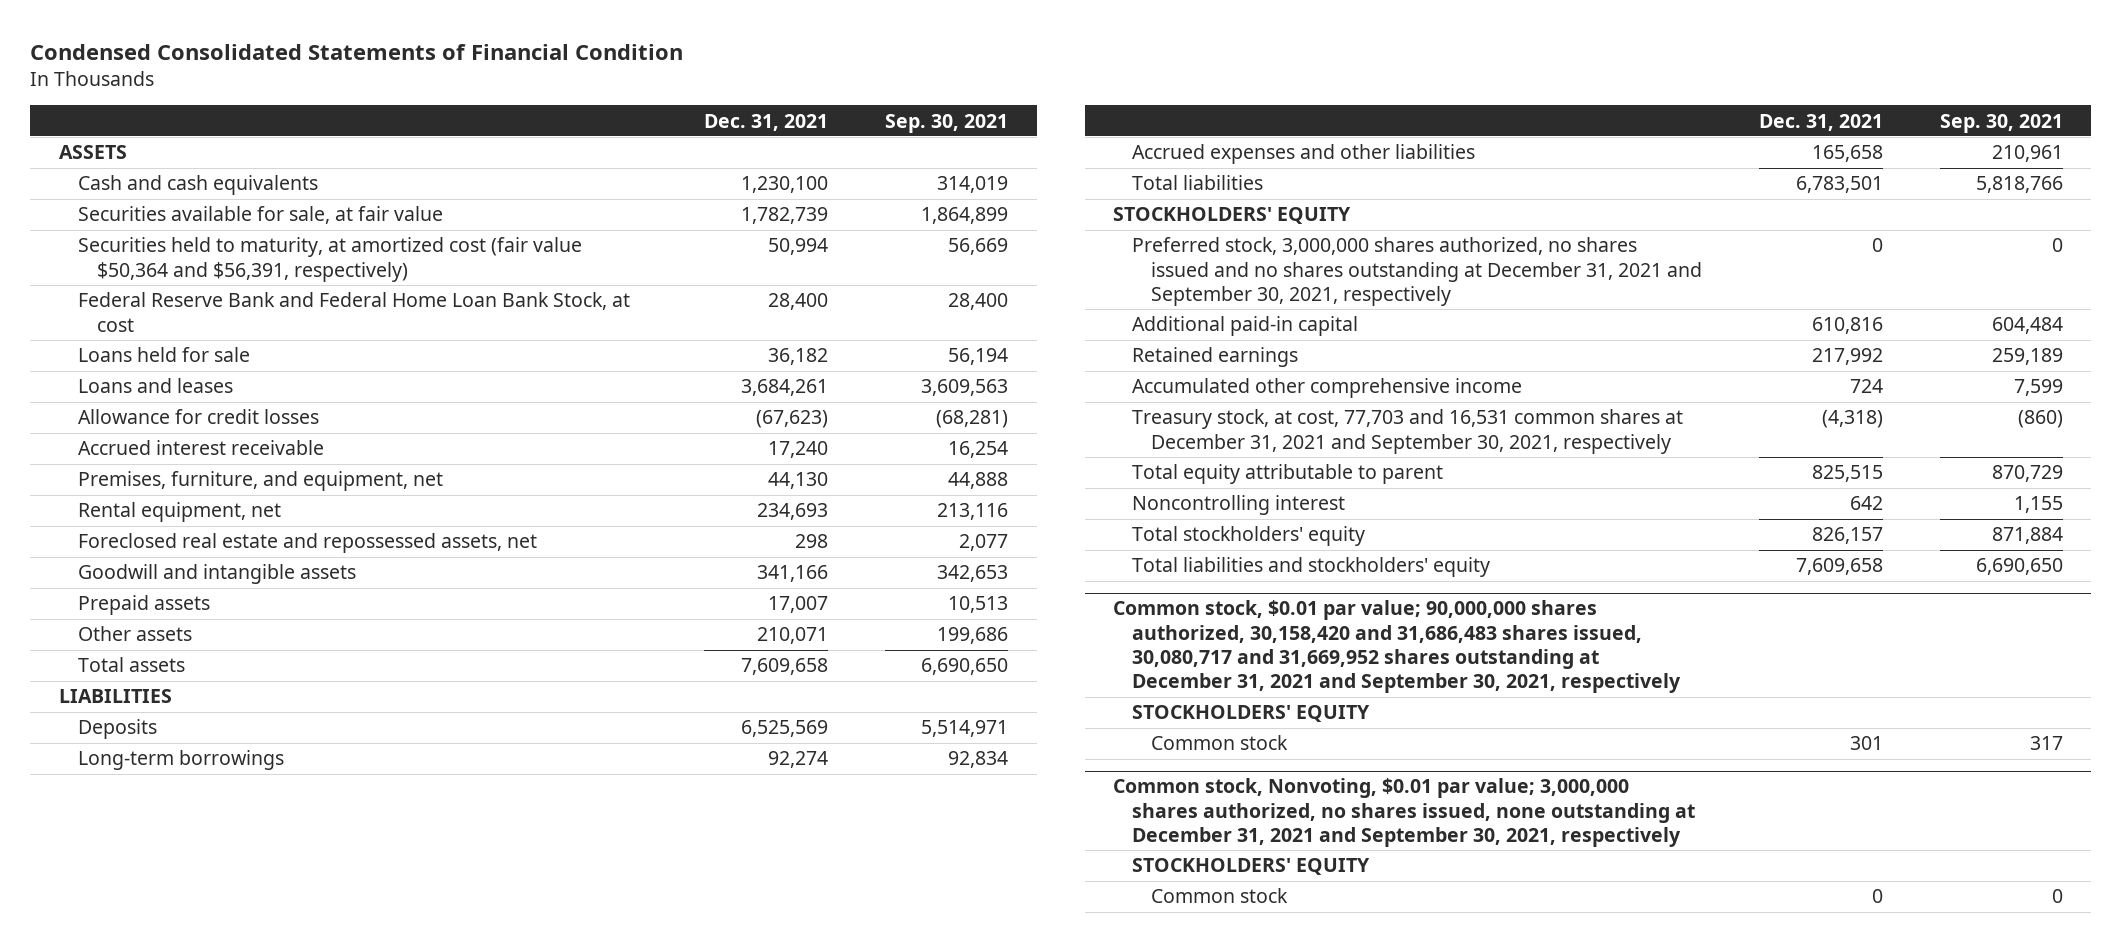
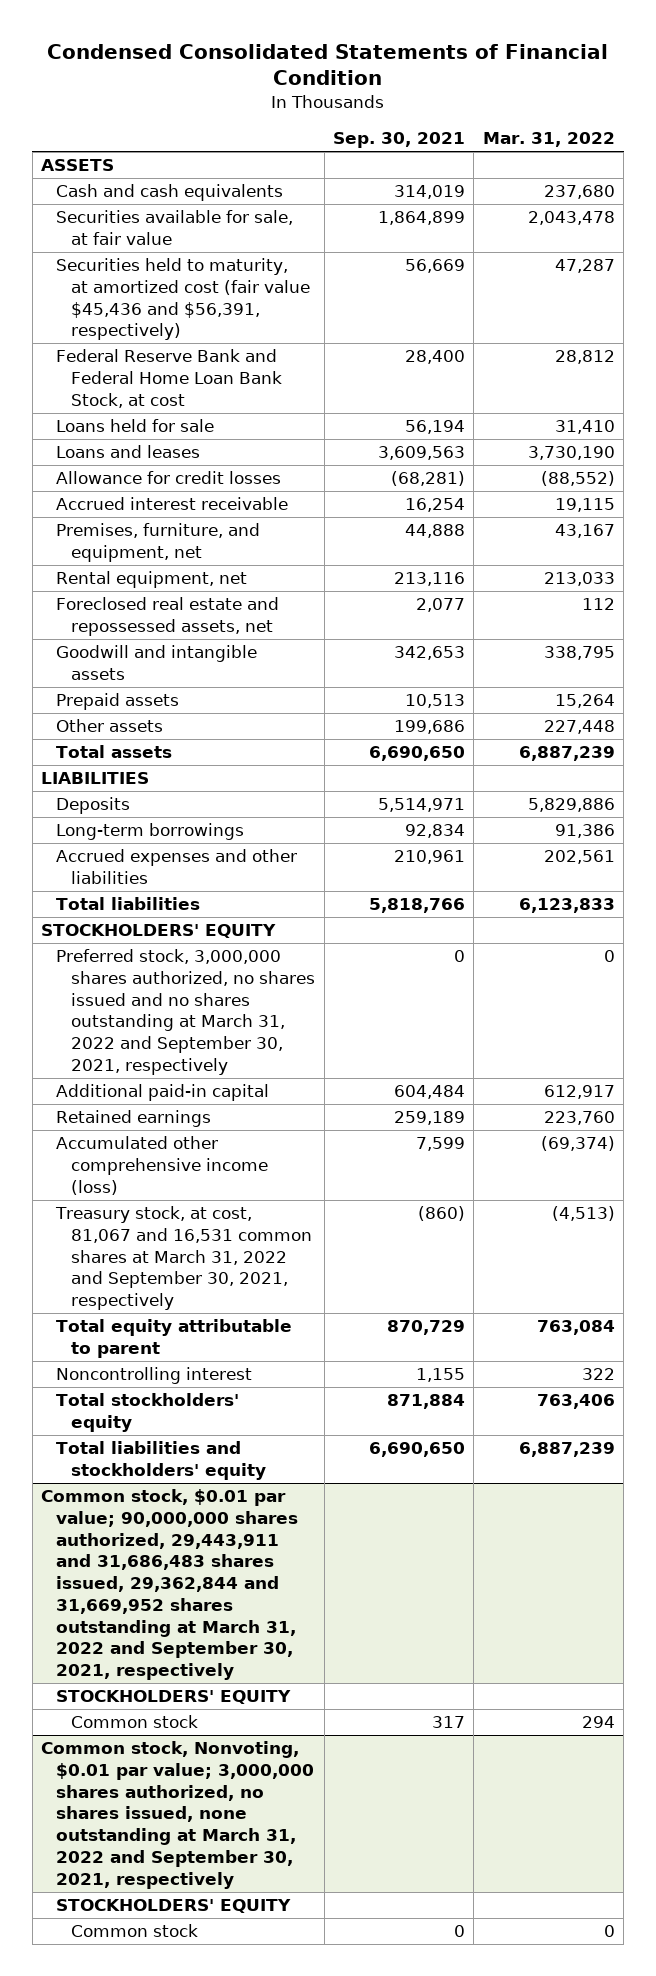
[704,113,829,131] Dec. 31, 2021 -> none
none -> [482,132,615,148] Mar. 31, 2022
[77,237,582,282] Securities held to maturity, at amortized cost (fair value $50,364 and $56,391, respectively) -> [56,258,311,341] Securities held to maturity, at amortized cost (fair value $45,436 and $56,391, respectively)
[1132,237,1703,306] Preferred stock, 3,000,000 shares authorized, no shares issued and no shares outstanding at December 31, 2021 and September 30, 2021, respectively -> [56,949,316,1075] Preferred stock, 3,000,000 shares authorized, no shares issued and no shares outstanding at March 31, 2022 and September 30, 2021, respectively
[1132,378,1523,399] Accumulated other comprehensive income -> [56,1136,269,1195] Accumulated other comprehensive income (loss)
[1132,409,1684,454] Treasury stock, at cost, 77,703 and 16,531 common shares at December 31, 2021 and September 30, 2021, respectively -> [55,1206,313,1311] Treasury stock, at cost, 81,067 and 16,531 common shares at March 31, 2022 and September 30, 2021, respectively
[1113,600,1682,694] Common stock, $0.01 par value; 90,000,000 shares authorized, 30,158,420 and 31,686,483 shares issued, 30,080,717 and 31,669,952 shares outstanding at December 31, 2021 and September 30, 2021, respectively -> [40,1489,299,1681] Common stock, $0.01 par value; 90,000,000 shares authorized, 29,443,911 and 31,686,483 shares issued, 29,362,844 and 31,669,952 shares outstanding at March 31, 2022 and September 30, 2021, respectively
[1113,778,1696,848] Common stock, Nonvoting, $0.01 par value; 3,000,000 shares authorized, no shares issued, none outstanding at December 31, 2021 and September 30, 2021, respectively -> [40,1741,315,1889] Common stock, Nonvoting, $0.01 par value; 3,000,000 shares authorized, no shares issued, none outstanding at March 31, 2022 and September 30, 2021, respectively

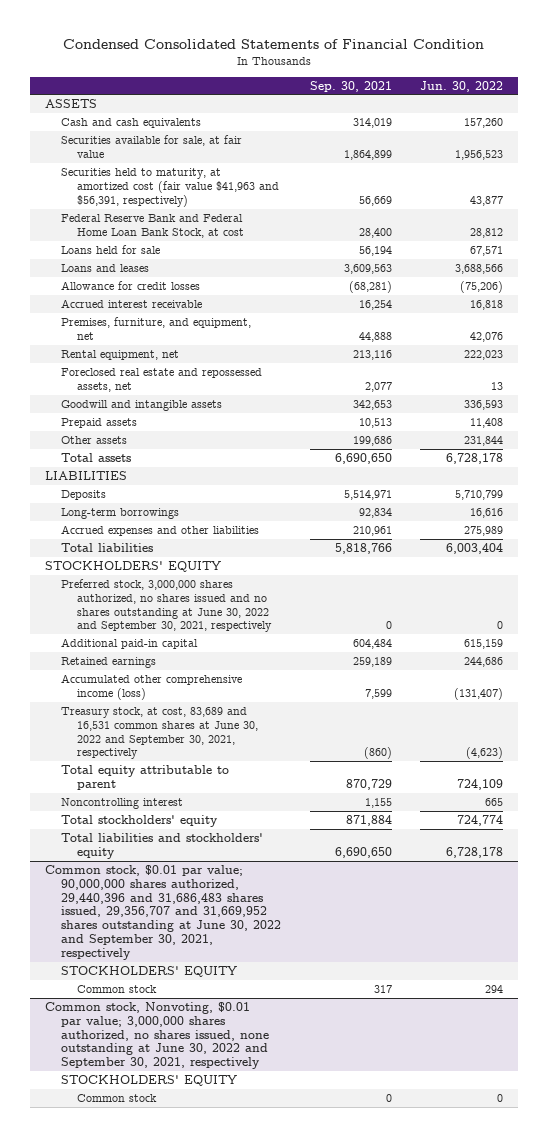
[482,132,615,148] Mar. 31, 2022 -> none
none -> [420,80,504,92] Jun. 30, 2022
[56,258,311,341] Securities held to maturity, at amortized cost (fair value $45,436 and $56,391, respectively) -> [61,168,280,207] Securities held to maturity, at amortized cost (fair value $41,963 and $56,391, respectively)
[56,949,316,1075] Preferred stock, 3,000,000 shares authorized, no shares issued and no shares outstanding at March 31, 2022 and September 30, 2021, respectively -> [61,579,273,633] Preferred stock, 3,000,000 shares authorized, no shares issued and no shares outstanding at June 30, 2022 and September 30, 2021, respectively
[55,1206,313,1311] Treasury stock, at cost, 81,067 and 16,531 common shares at March 31, 2022 and September 30, 2021, respectively -> [61,707,259,760] Treasury stock, at cost, 83,689 and 16,531 common shares at June 30, 2022 and September 30, 2021, respectively
[40,1489,299,1681] Common stock, $0.01 par value; 90,000,000 shares authorized, 29,443,911 and 31,686,483 shares issued, 29,362,844 and 31,669,952 shares outstanding at March 31, 2022 and September 30, 2021, respectively -> [44,865,282,960] Common stock, $0.01 par value; 90,000,000 shares authorized, 29,440,396 and 31,686,483 shares issued, 29,356,707 and 31,669,952 shares outstanding at June 30, 2022 and September 30, 2021, respectively
[40,1741,315,1889] Common stock, Nonvoting, $0.01 par value; 3,000,000 shares authorized, no shares issued, none outstanding at March 31, 2022 and September 30, 2021, respectively -> [44,1002,270,1070] Common stock, Nonvoting, $0.01 par value; 3,000,000 shares authorized, no shares issued, none outstanding at June 30, 2022 and September 30, 2021, respectively

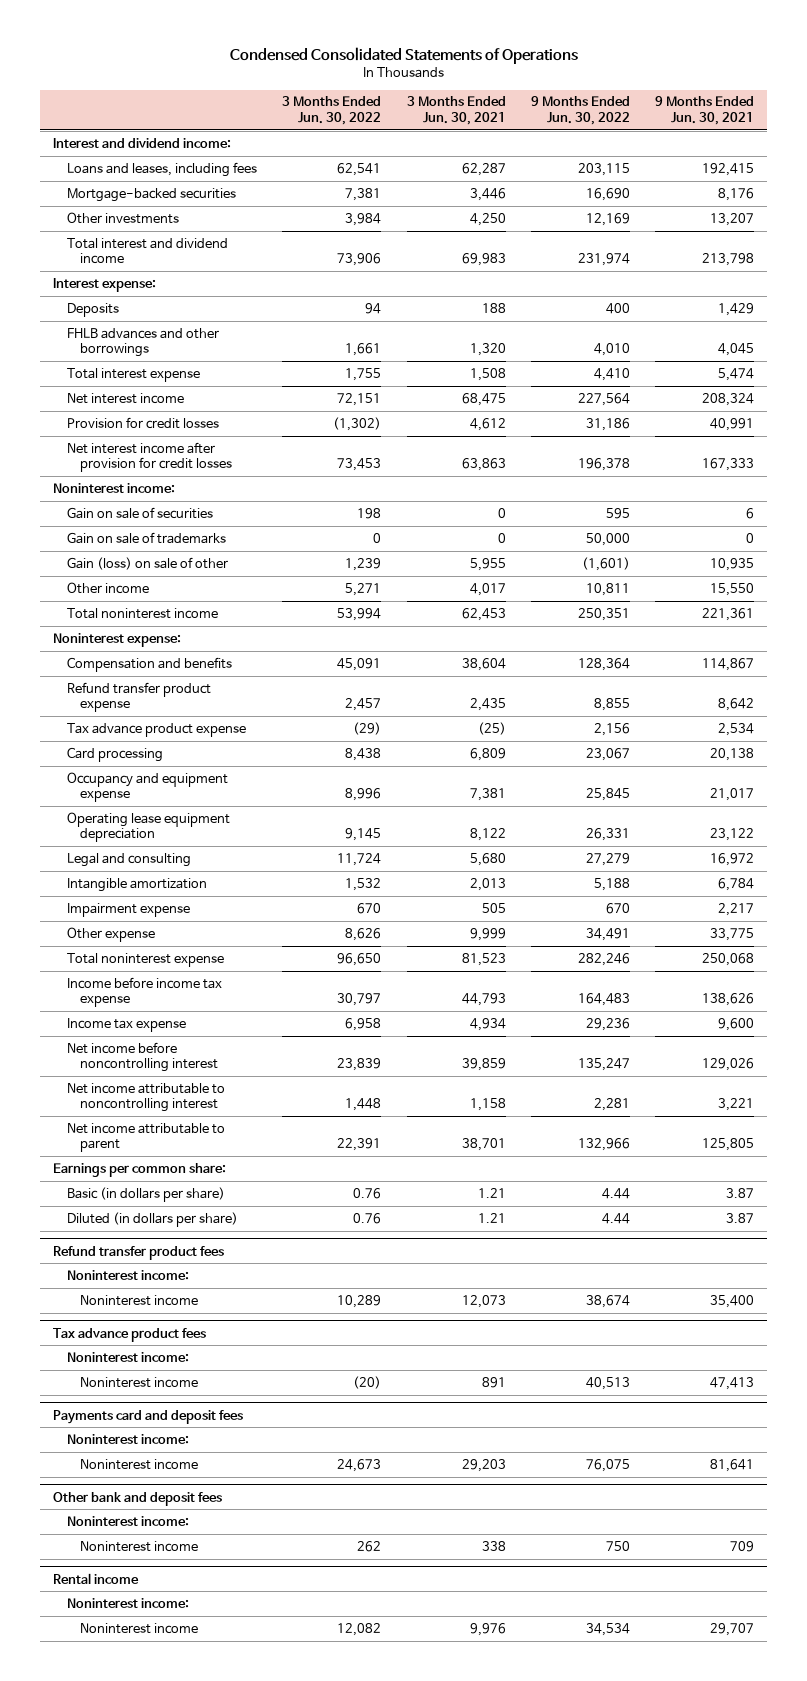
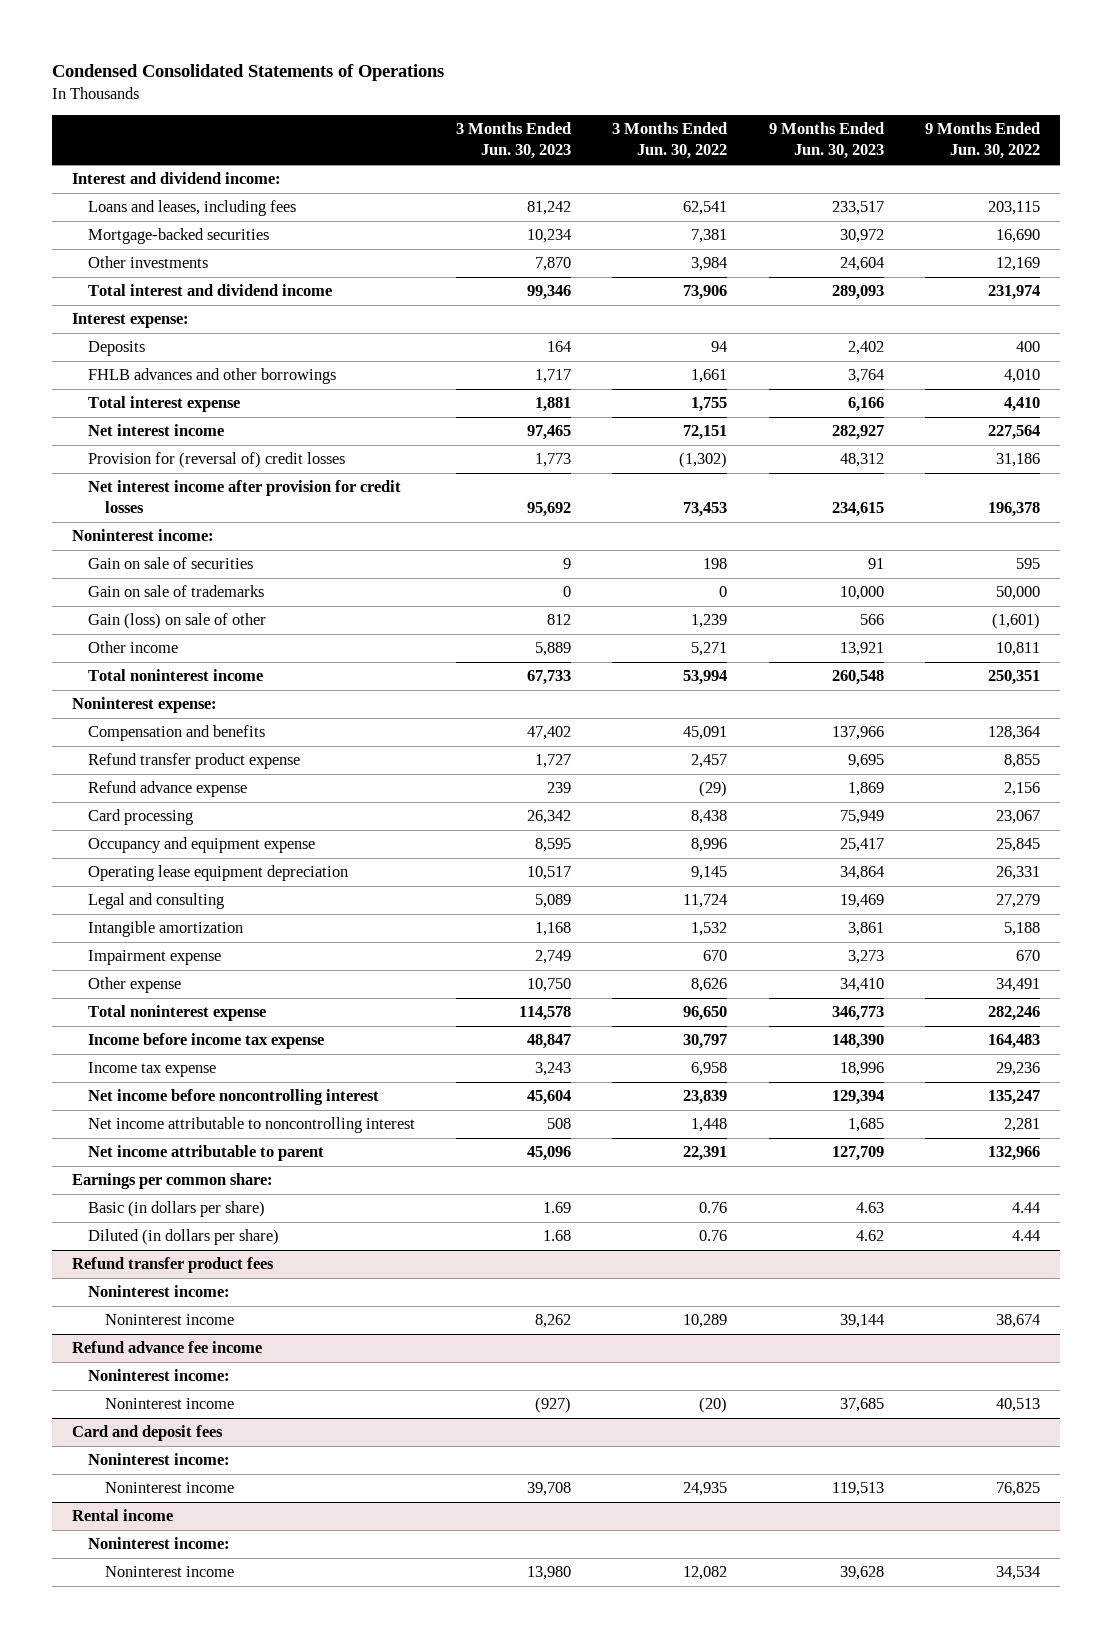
[406,96,506,125] 3 Months Ended Jun. 30, 2021 -> none
[655,96,755,125] 9 Months Ended Jun. 30, 2021 -> none
none -> [456,122,572,160] 3 Months Ended Jun. 30, 2023
none -> [768,122,884,160] 9 Months Ended Jun. 30, 2023
[66,416,219,429] Provision for credit losses -> [88,452,346,469] Provision for (reversal of) credit losses
[66,722,246,737] Tax advance product expense -> [88,781,248,798] Refund advance expense
[52,1327,206,1342] Tax advance product fees -> none
none -> [72,1341,263,1354] Refund advance fee income
[66,1433,189,1444] Noninterest income: -> none
[80,1458,199,1470] Noninterest income -> none
[52,1491,222,1506] Other bank and deposit fees -> none
[52,1409,243,1424] Payments card and deposit fees -> [72,1425,224,1442] Card and deposit fees
[357,1540,382,1552] 262 -> [683,1482,728,1497] 24,935
[605,1540,630,1551] 750 -> [995,1482,1040,1497] 76,825

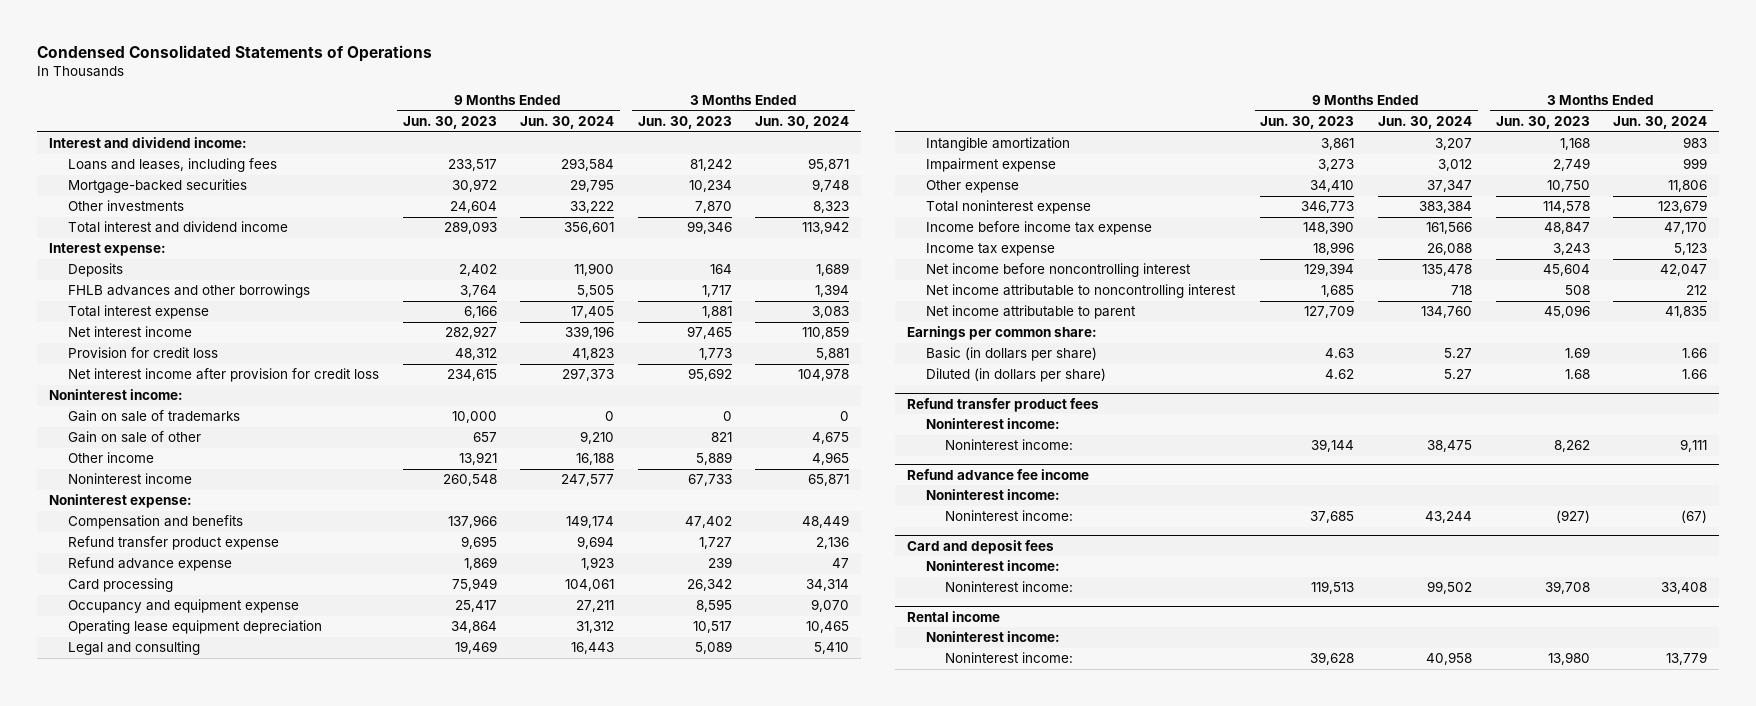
[612,122,728,160] 3 Months Ended Jun. 30, 2022 -> none
[924,122,1040,160] 9 Months Ended Jun. 30, 2022 -> none
none -> [520,116,615,130] Jun. 30, 2024
none -> [755,116,850,130] Jun. 30, 2024
[88,452,346,469] Provision for (reversal of) credit losses -> [68,347,219,359] Provision for credit loss
[88,480,402,514] Net interest income after provision for credit losses -> [68,368,380,383] Net interest income after provision for credit loss
[88,557,254,570] Gain on sale of securities -> none
[88,613,267,630] Gain (loss) on sale of other -> [68,431,202,444] Gain on sale of other
[547,614,572,626] 812 -> [710,432,732,443] 821
[859,614,884,626] 566 -> [472,432,497,443] 657
[88,669,264,682] Total noninterest income -> [68,473,193,485] Noninterest income
[104,1314,234,1326] Noninterest income -> [945,439,1074,451] Noninterest income:
[104,1398,234,1410] Noninterest income -> [945,510,1074,522] Noninterest income:
[104,1482,234,1494] Noninterest income -> [945,581,1074,593] Noninterest income:
[104,1566,234,1578] Noninterest income -> [945,652,1074,664] Noninterest income:

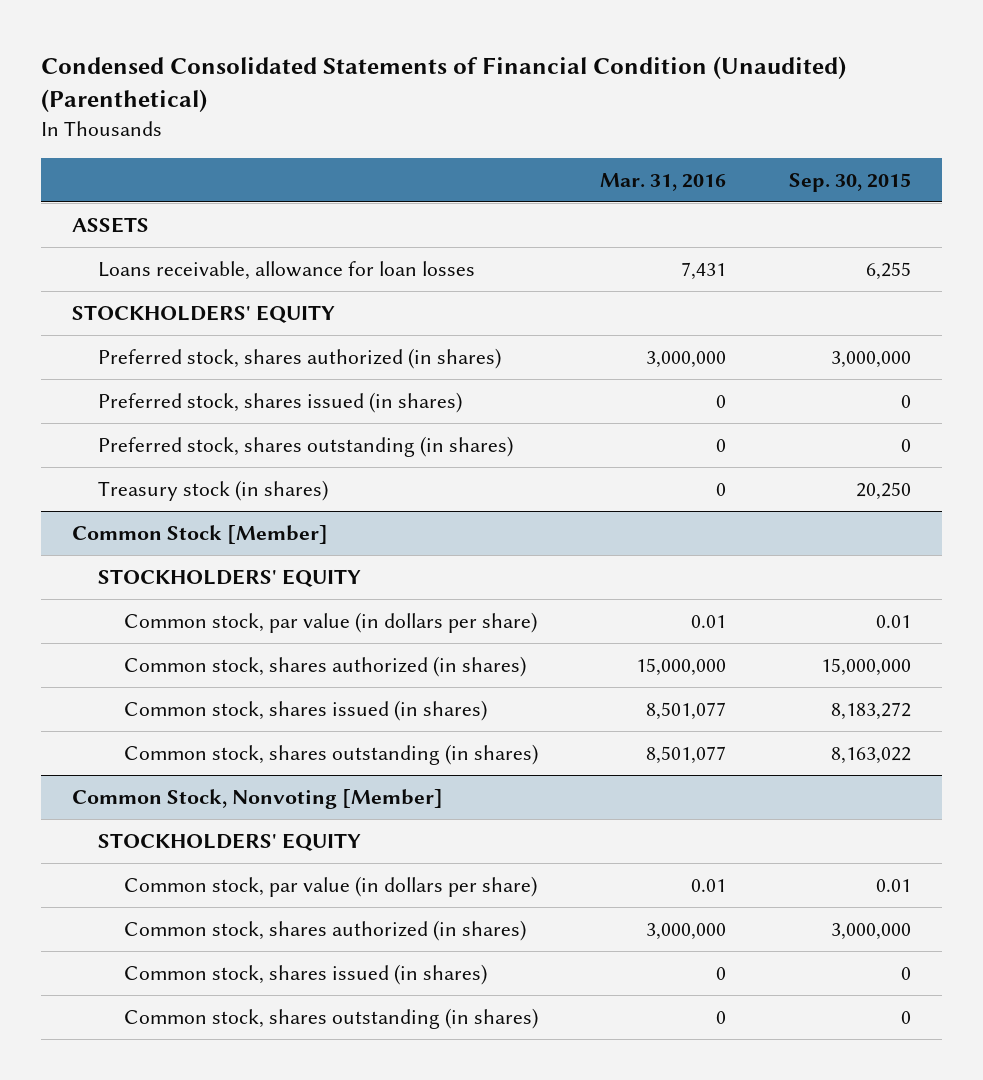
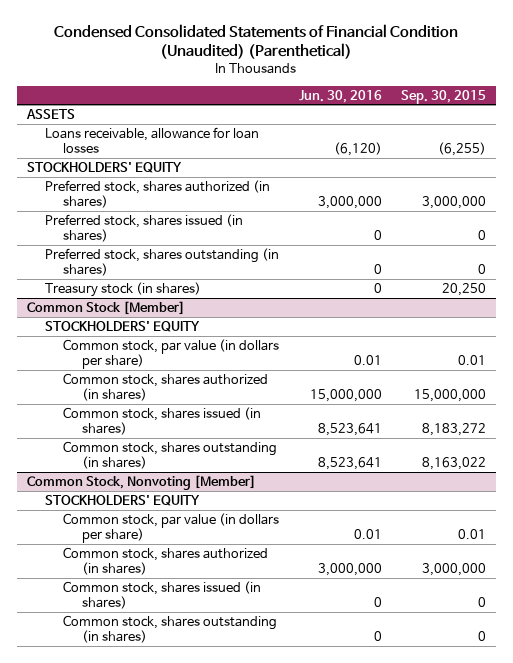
[600,172,727,191] Mar. 31, 2016 -> none
none -> [298,89,382,103] Jun. 30, 2016
[865,262,911,281] 6,255 -> [438,142,487,157] (6,255)

